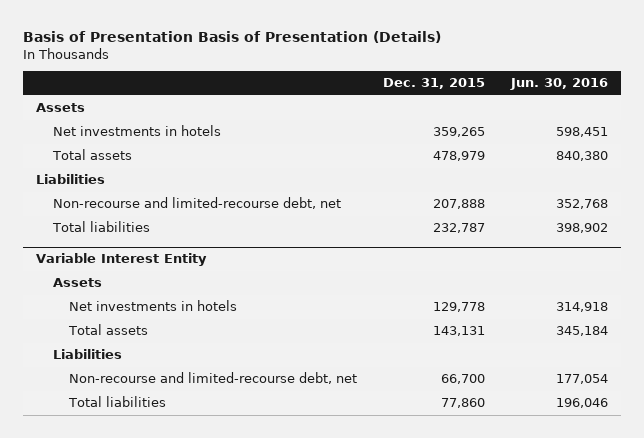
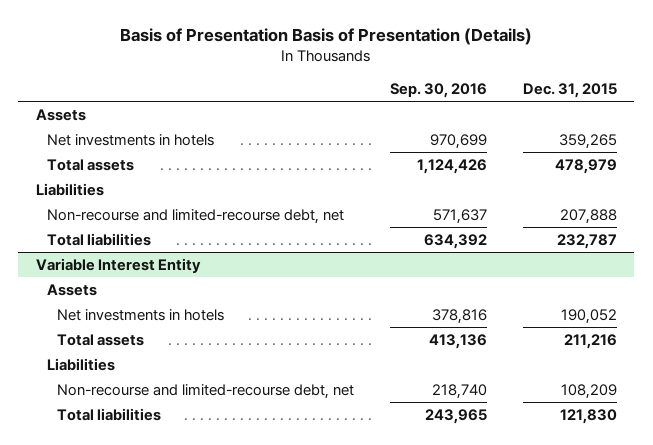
[510,78,609,91] Jun. 30, 2016 -> none
none -> [389,83,487,99] Sep. 30, 2016
[433,302,486,313] 129,778 -> [560,308,617,324] 190,052
[433,326,486,337] 143,131 -> [563,333,617,349] 211,216
[441,374,486,385] 66,700 -> [560,383,617,399] 108,209
[441,398,486,409] 77,860 -> [559,408,617,424] 121,830

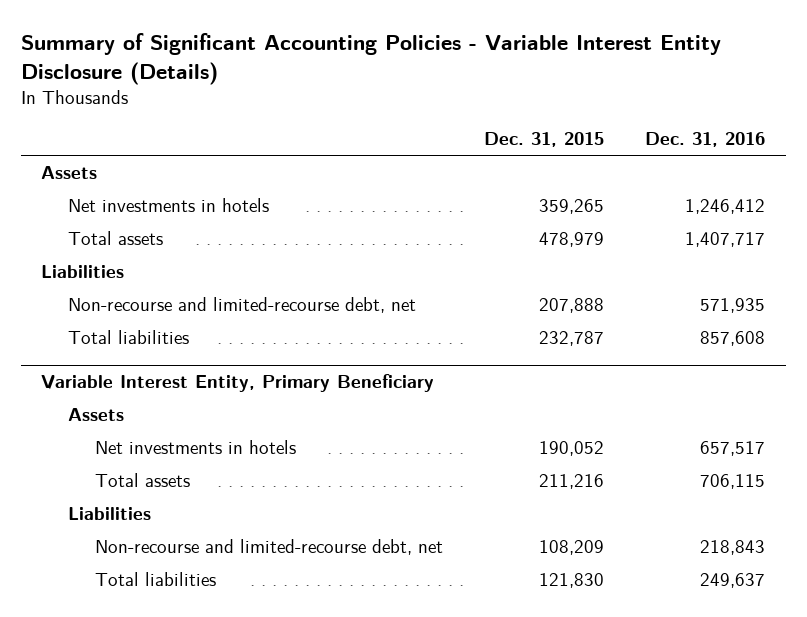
[120,28,533,46] Basis of Presentation Basis of Presentation (Details) -> [20,32,721,85] Summary of Significant Accounting Policies - Variable Interest Entity Disclosure (Details)
[389,83,487,99] Sep. 30, 2016 -> none
none -> [645,132,766,148] Dec. 31, 2016
[36,257,202,273] Variable Interest Entity -> [41,374,435,393] Variable Interest Entity, Primary Beneficiary

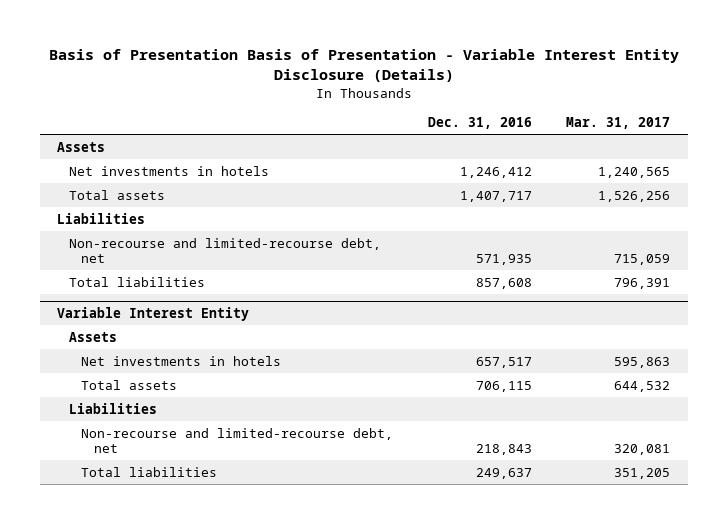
[20,32,721,85] Summary of Significant Accounting Policies - Variable Interest Entity Disclosure (Details) -> [48,48,679,82] Basis of Presentation Basis of Presentation - Variable Interest Entity Disclosure (Details)
[484,132,605,148] Dec. 31, 2015 -> none
none -> [566,117,671,130] Mar. 31, 2017
[41,374,435,393] Variable Interest Entity, Primary Beneficiary -> [56,307,249,322] Variable Interest Entity

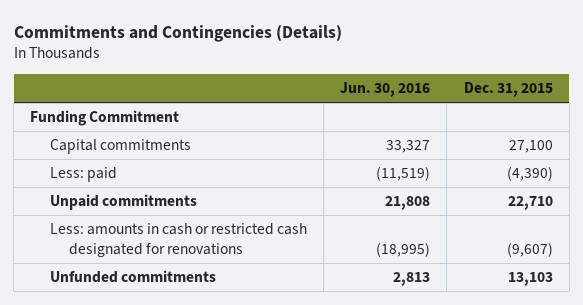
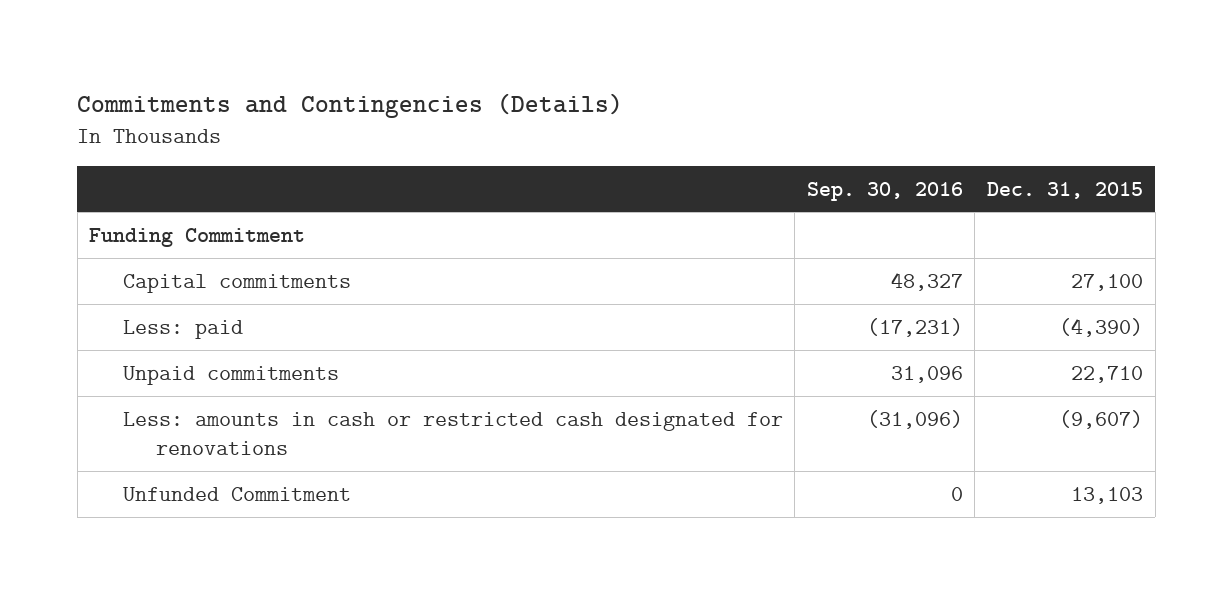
[340,82,431,98] Jun. 30, 2016 -> none
none -> [806,181,963,201] Sep. 30, 2016
[49,270,216,284] Unfunded commitments -> [122,486,351,501] Unfunded Commitment

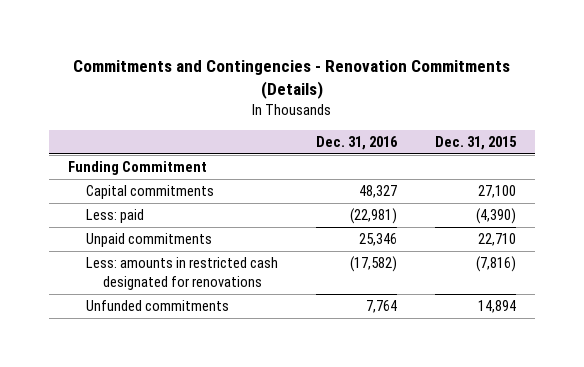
[77,93,624,119] Commitments and Contingencies (Details) -> [73,60,511,100] Commitments and Contingencies - Renovation Commitments (Details)
[806,181,963,201] Sep. 30, 2016 -> none
none -> [315,136,398,151] Dec. 31, 2016
[122,411,783,455] Less: amounts in cash or restricted cash designated for renovations -> [85,257,278,291] Less: amounts in restricted cash designated for renovations
[1058,409,1143,429] (9,607) -> [475,256,516,273] (7,816)
[122,486,351,501] Unfunded Commitment -> [85,300,229,312] Unfunded commitments
[1070,486,1143,504] 13,103 -> [477,300,516,314] 14,894

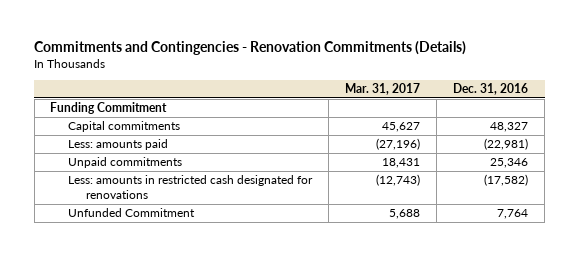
[434,136,517,151] Dec. 31, 2015 -> none
none -> [345,82,421,95] Mar. 31, 2017
[85,209,144,224] Less: paid -> [68,139,169,151] Less: amounts paid
[85,300,229,312] Unfunded commitments -> [68,208,196,218] Unfunded Commitment

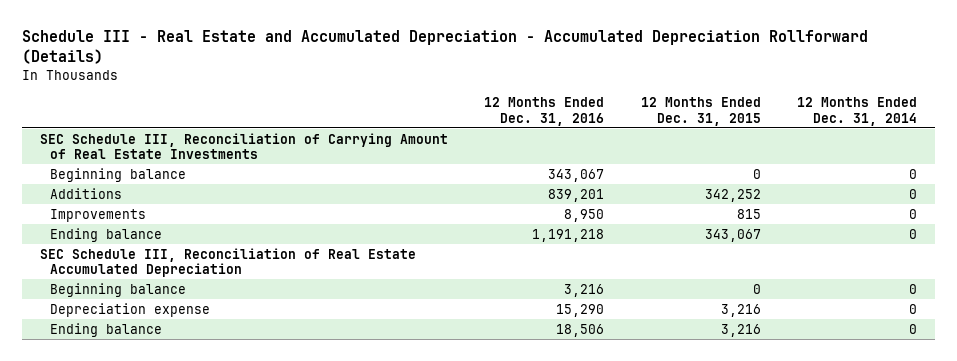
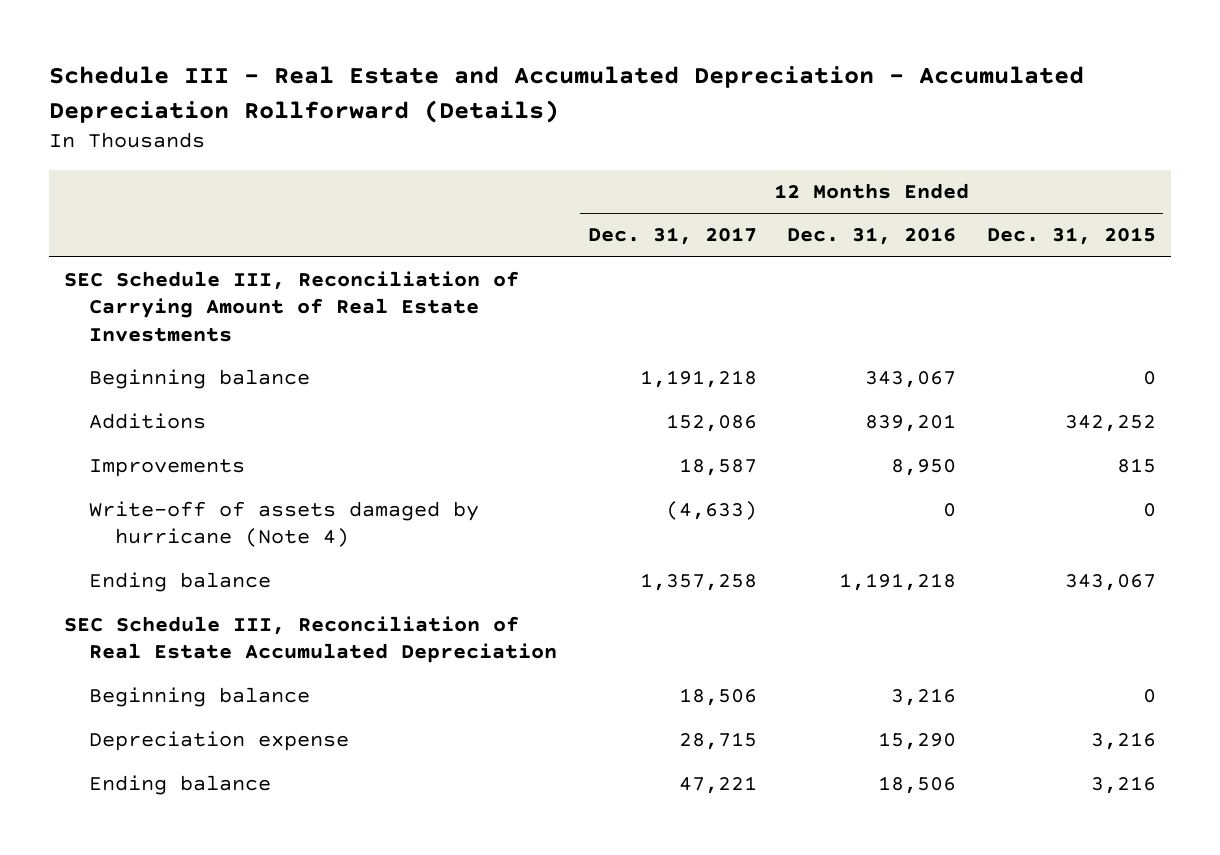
[796,97,917,126] 12 Months Ended Dec. 31, 2014 -> none
none -> [587,227,757,246] Dec. 31, 2017
none -> [89,501,480,548] Write-off of assets damaged by hurricane (Note 4)

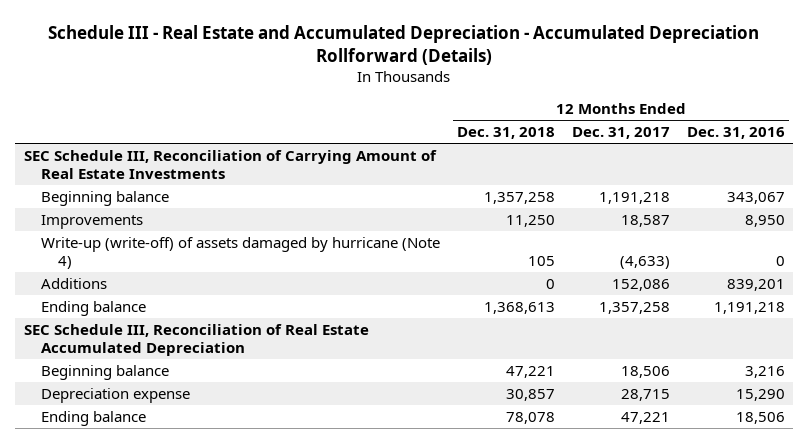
[986,227,1156,246] Dec. 31, 2015 -> none
none -> [456,127,555,140] Dec. 31, 2018
[89,501,480,548] Write-off of assets damaged by hurricane (Note 4) -> [40,236,440,270] Write-up (write-off) of assets damaged by hurricane (Note 4)
[89,413,207,430] Additions -> [40,277,107,289] Additions

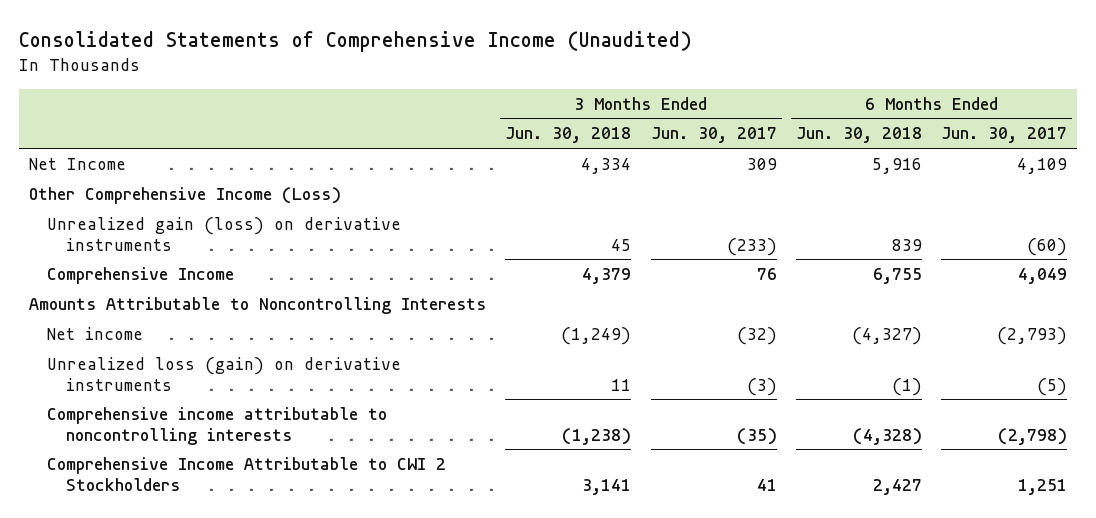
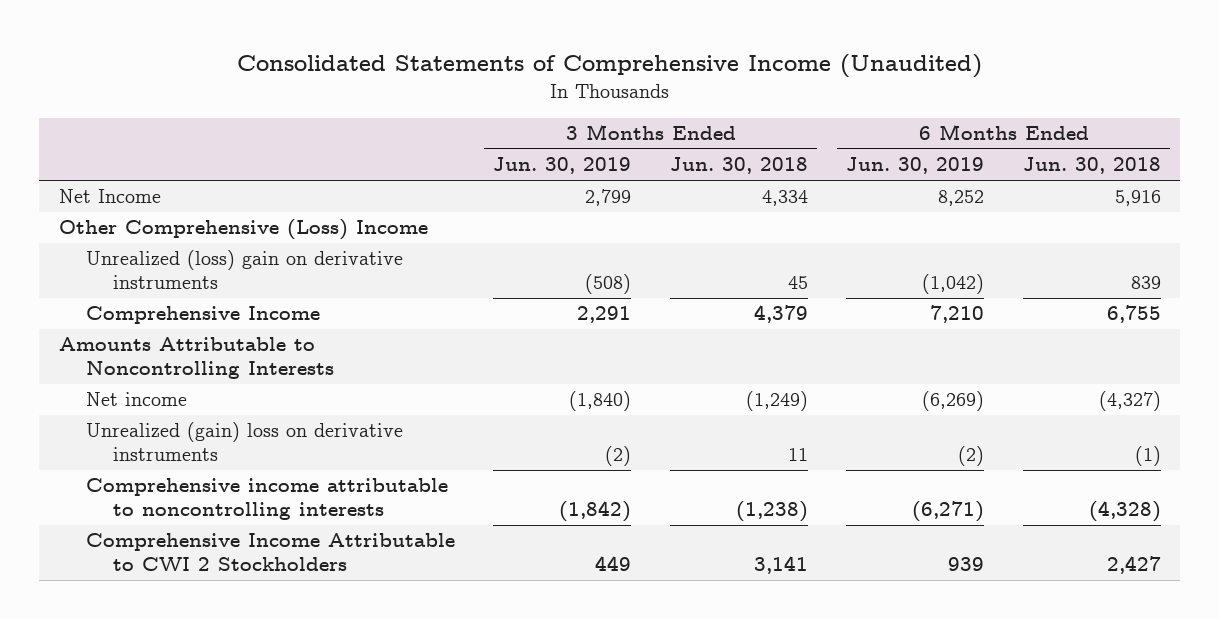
[650,127,777,144] Jun. 30, 2017 -> none
[941,127,1068,144] Jun. 30, 2017 -> none
none -> [493,157,632,175] Jun. 30, 2019
none -> [846,157,985,175] Jun. 30, 2019
[28,187,341,205] Other Comprehensive Income (Loss) -> [58,219,428,241] Other Comprehensive (Loss) Income
[47,217,402,251] Unrealized gain (loss) on derivative instruments -> [85,250,403,290] Unrealized (loss) gain on derivative instruments
[47,357,402,391] Unrealized loss (gain) on derivative instruments -> [85,422,403,462] Unrealized (gain) loss on derivative instruments

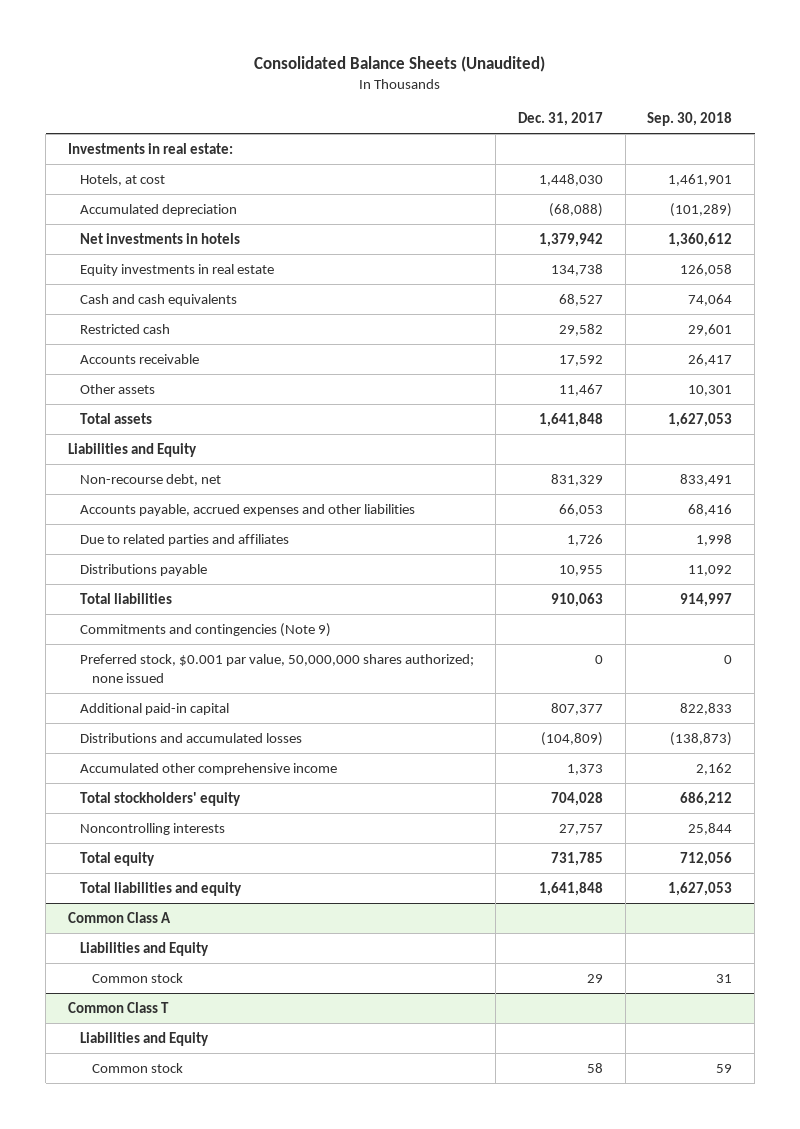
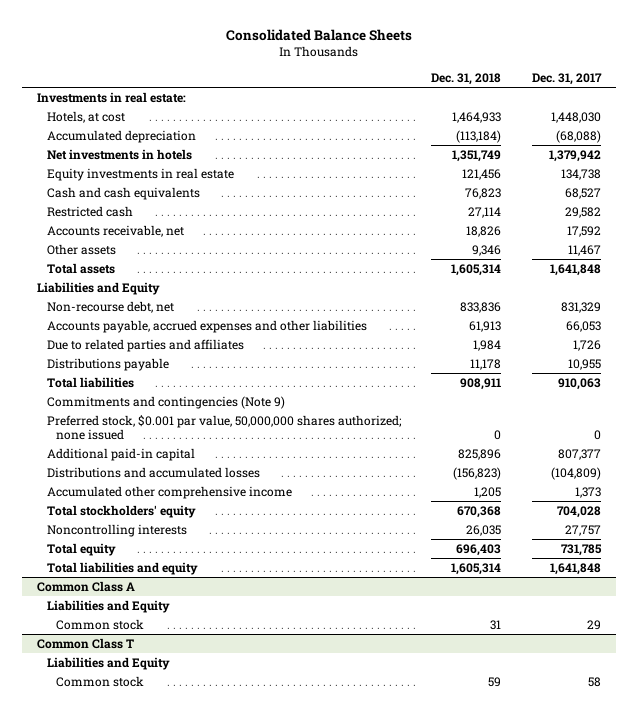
[254,55,546,72] Consolidated Balance Sheets (Unaudited) -> [226,29,413,42] Consolidated Balance Sheets
[647,112,733,127] Sep. 30, 2018 -> none
none -> [431,73,502,86] Dec. 31, 2018
[79,353,199,364] Accounts receivable -> [46,224,184,237] Accounts receivable, net

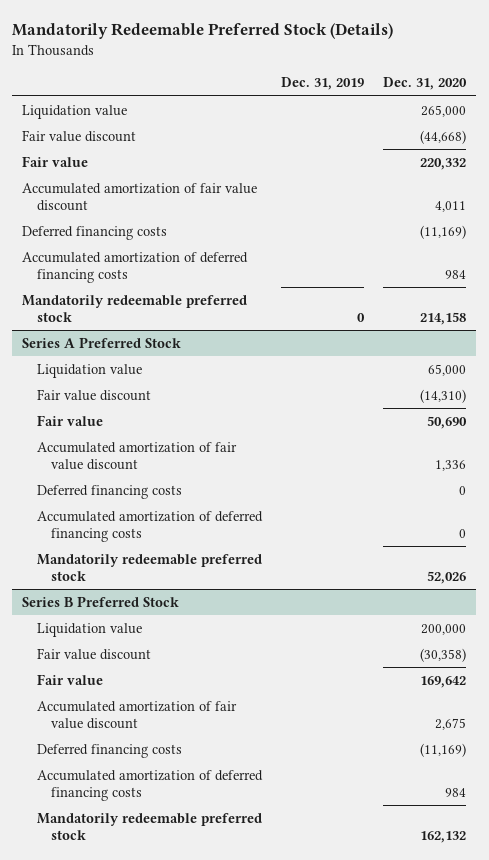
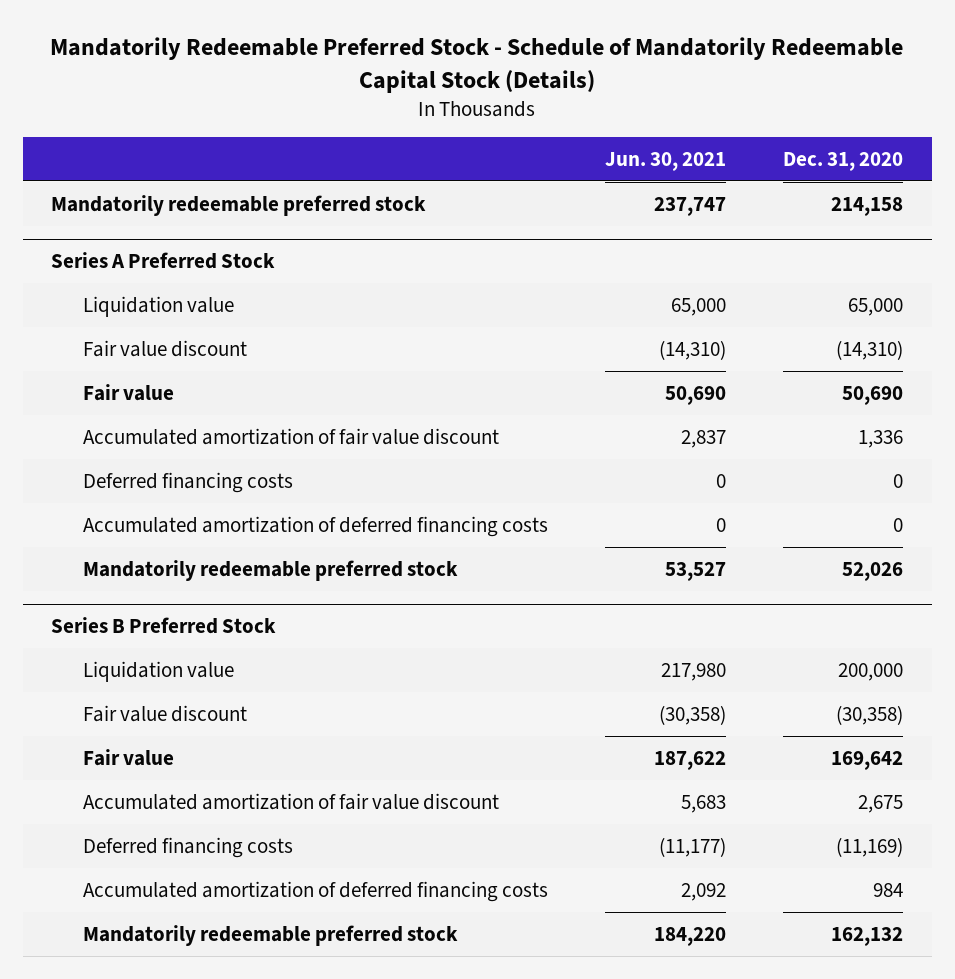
[12,23,394,40] Mandatorily Redeemable Preferred Stock (Details) -> [50,37,904,93] Mandatorily Redeemable Preferred Stock - Schedule of Mandatorily Redeemable Capital Stock (Details)
[281,77,365,91] Dec. 31, 2019 -> none
none -> [605,151,727,171] Jun. 30, 2021
[22,104,128,119] Liquidation value -> none
[22,129,137,142] Fair value discount -> none
[22,155,89,167] Fair value -> none
[22,182,258,211] Accumulated amortization of fair value discount -> none
[22,225,168,240] Deferred financing costs -> none
[22,251,249,283] Accumulated amortization of deferred financing costs -> none

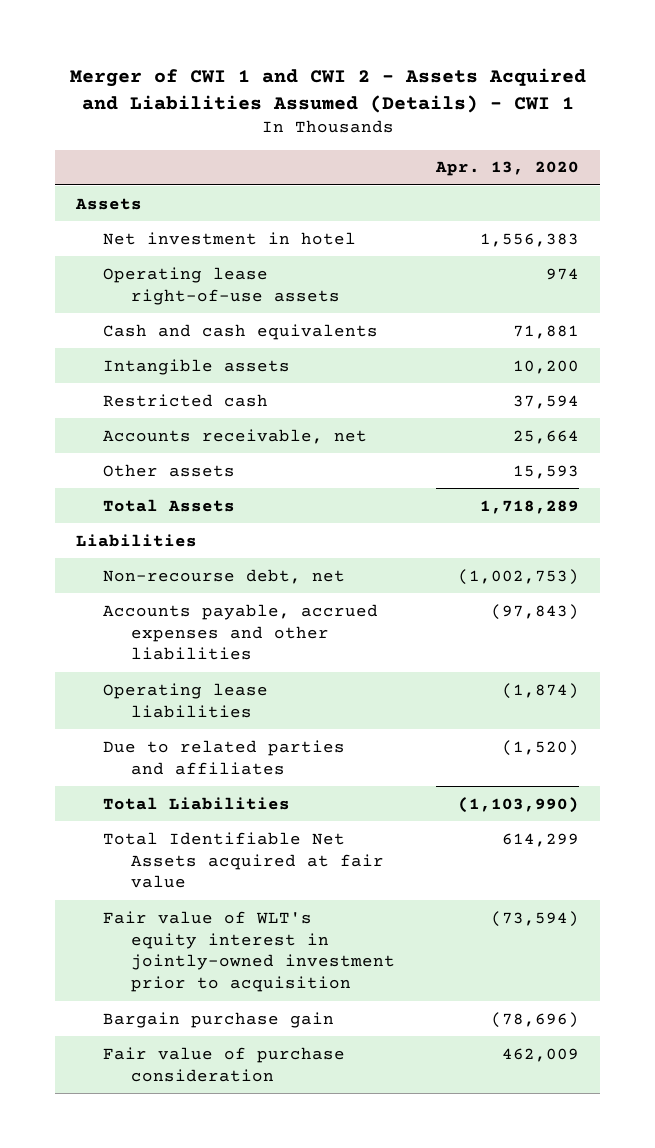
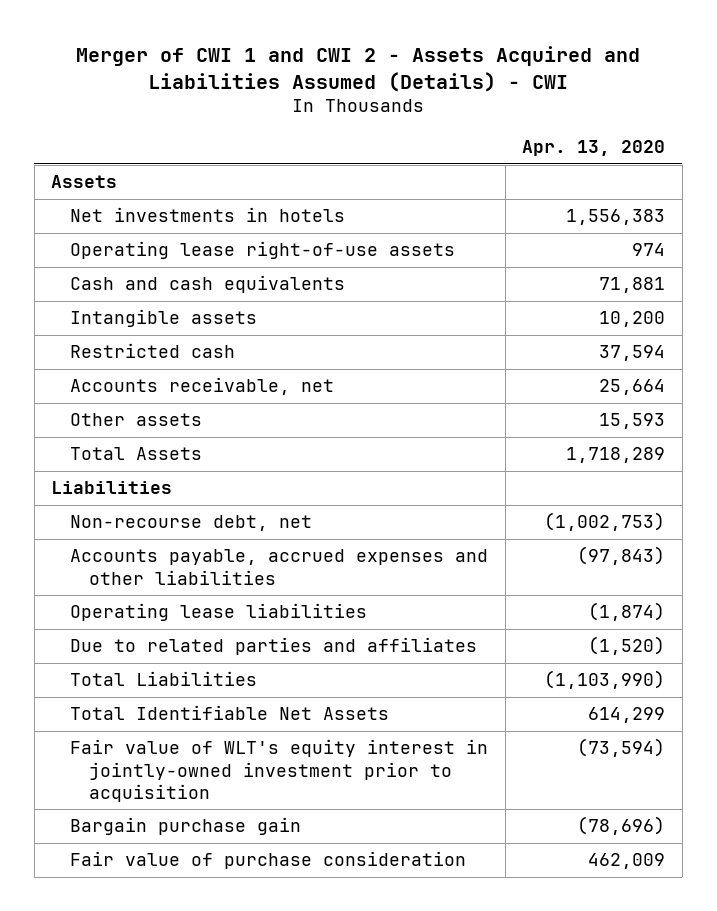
[69,68,586,113] Merger of CWI 1 and CWI 2 - Assets Acquired and Liabilities Assumed (Details) - CWI 1 -> [76,45,641,92] Merger of CWI 1 and CWI 2 - Assets Acquired and Liabilities Assumed (Details) - CWI
[103,231,357,245] Net investment in hotel -> [70,207,346,223] Net investments in hotels
[103,831,384,889] Total Identifiable Net Assets acquired at fair value -> [70,705,390,721] Total Identifiable Net Assets

